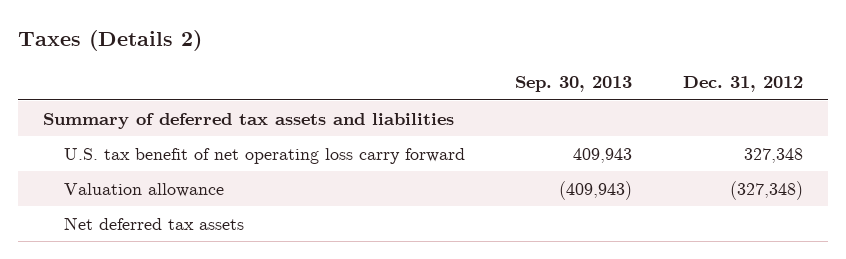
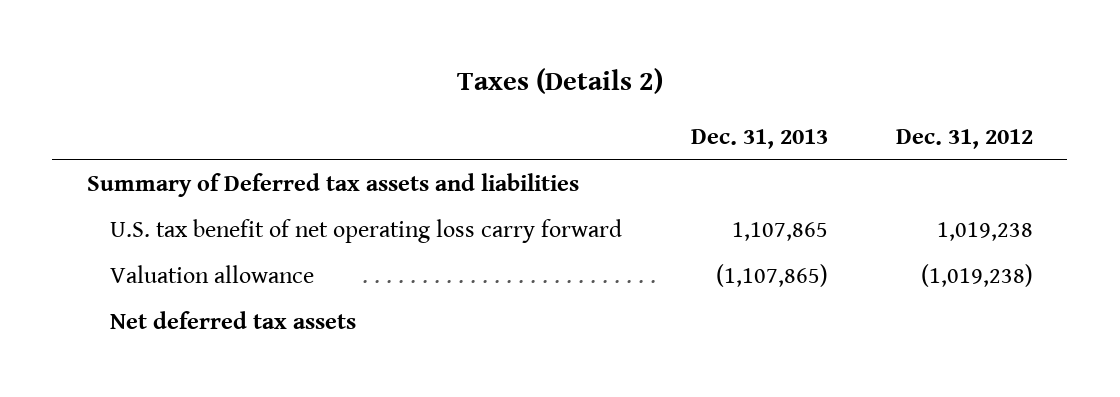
[515,76,633,93] Sep. 30, 2013 -> none
none -> [690,129,828,150] Dec. 31, 2013
[43,112,455,129] Summary of deferred tax assets and liabilities -> [86,173,579,198] Summary of Deferred tax assets and liabilities
[743,147,803,163] 327,348 -> [937,222,1034,242] 1,019,238
[729,180,803,200] (327,348) -> [921,264,1034,288] (1,019,238)

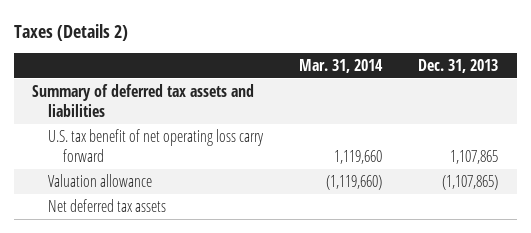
[896,129,1034,150] Dec. 31, 2012 -> none
none -> [299,58,384,73] Mar. 31, 2014
[86,173,579,198] Summary of Deferred tax assets and liabilities -> [32,83,255,117] Summary of deferred tax assets and liabilities

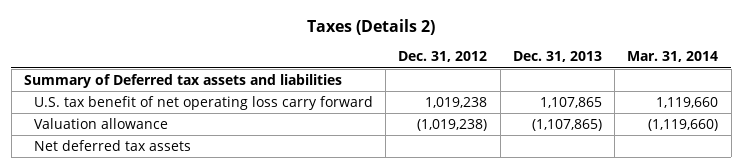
none -> [398,51,488,63] Dec. 31, 2012
[32,83,255,117] Summary of deferred tax assets and liabilities -> [24,73,343,88] Summary of Deferred tax assets and liabilities

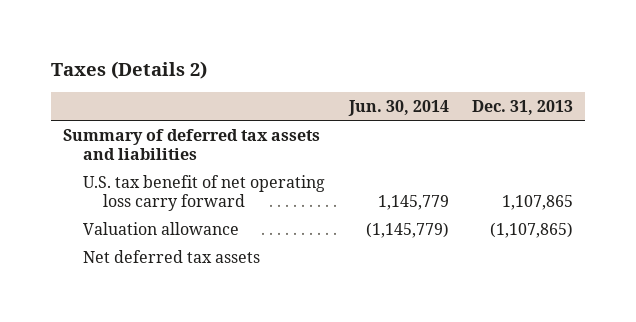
[398,51,488,63] Dec. 31, 2012 -> none
[627,51,719,63] Mar. 31, 2014 -> none
none -> [347,99,449,116] Jun. 30, 2014
[24,73,343,88] Summary of Deferred tax assets and liabilities -> [63,128,321,160] Summary of deferred tax assets and liabilities

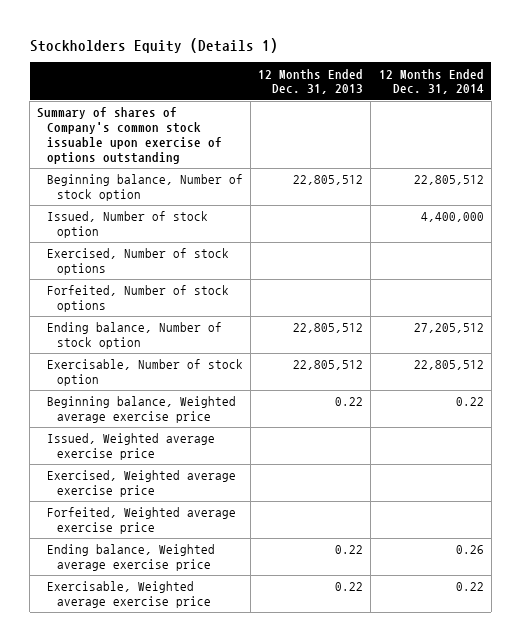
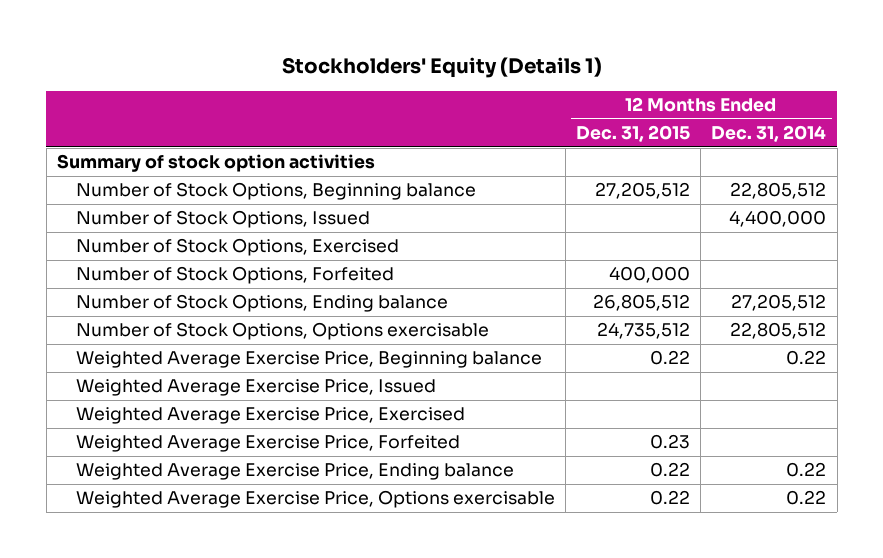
[29,37,278,53] Stockholders Equity (Details 1) -> [281,57,602,79] Stockholders' Equity (Details 1)
[258,68,364,95] 12 Months Ended Dec. 31, 2013 -> none
none -> [576,124,691,142] Dec. 31, 2015
[37,107,223,164] Summary of shares of Company's common stock issuable upon exercise of options outstanding -> none
none -> [56,154,375,173] Summary of stock option activities
[47,174,244,202] Beginning balance, Number of stock option -> [75,182,476,201] Number of Stock Options, Beginning balance
[47,211,209,239] Issued, Number of stock option -> [75,210,370,229] Number of Stock Options, Issued
[47,248,230,276] Exercised, Number of stock options -> [75,238,399,257] Number of Stock Options, Exercised
[47,285,230,313] Forfeited, Number of stock options -> [75,266,394,285] Number of Stock Options, Forfeited
[47,322,223,350] Ending balance, Number of stock option -> [75,294,448,313] Number of Stock Options, Ending balance
[47,359,244,387] Exercisable, Number of stock option -> [75,322,489,341] Number of Stock Options, Options exercisable
[47,396,237,424] Beginning balance, Weighted average exercise price -> [75,351,542,369] Weighted Average Exercise Price, Beginning balance
[47,433,216,461] Issued, Weighted average exercise price -> [75,379,436,397] Weighted Average Exercise Price, Issued
[47,470,237,498] Exercised, Weighted average exercise price -> [75,407,465,425] Weighted Average Exercise Price, Exercised
[47,507,237,535] Forfeited, Weighted average exercise price -> [75,435,460,453] Weighted Average Exercise Price, Forfeited
[47,544,216,572] Ending balance, Weighted average exercise price -> [75,463,514,481] Weighted Average Exercise Price, Ending balance
[455,545,484,555] 0.26 -> [786,462,827,478] 0.22
[47,581,211,609] Exercisable, Weighted average exercise price -> [75,490,555,509] Weighted Average Exercise Price, Options exercisable

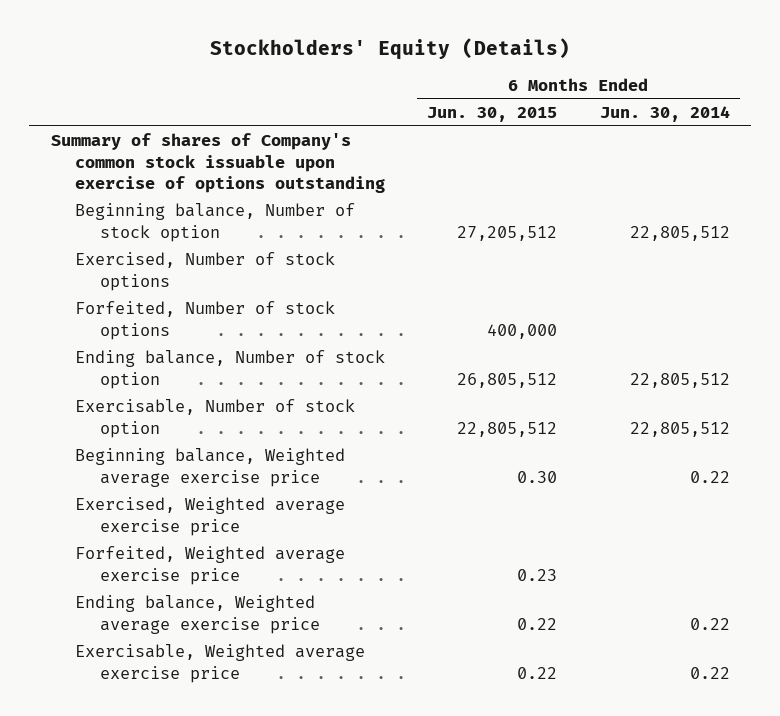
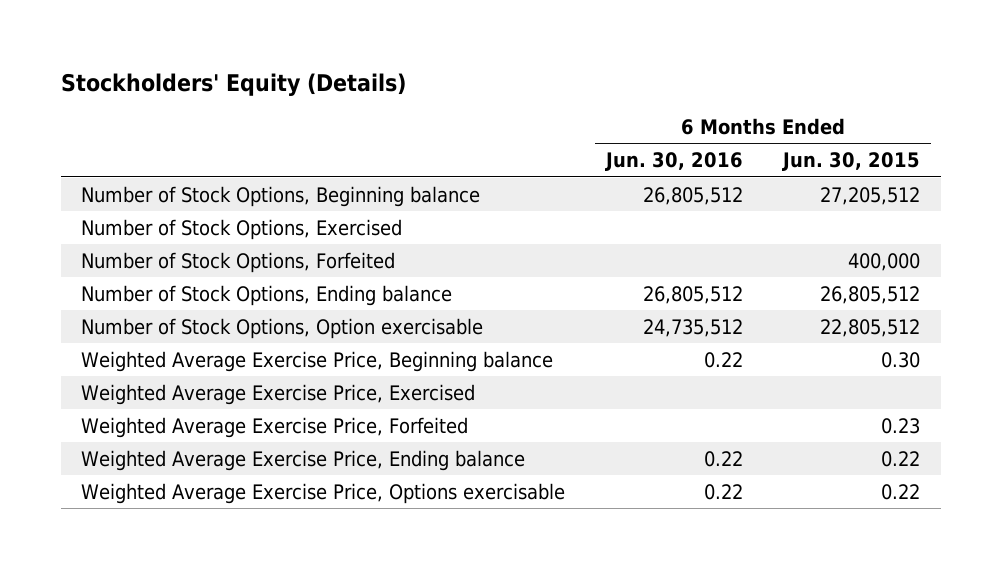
[599,105,730,122] Jun. 30, 2014 -> none
none -> [604,152,743,172] Jun. 30, 2016
[50,133,386,194] Summary of shares of Company's common stock issuable upon exercise of options outstanding -> none
[75,203,356,242] Beginning balance, Number of stock option -> [80,185,480,207] Number of Stock Options, Beginning balance
[75,252,336,291] Exercised, Number of stock options -> [80,218,402,240] Number of Stock Options, Exercised
[75,301,336,340] Forfeited, Number of stock options -> [80,251,395,273] Number of Stock Options, Forfeited
[75,350,386,389] Ending balance, Number of stock option -> [80,284,452,306] Number of Stock Options, Ending balance
[75,399,356,438] Exercisable, Number of stock option -> [80,317,483,339] Number of Stock Options, Option exercisable
[75,448,346,487] Beginning balance, Weighted average exercise price -> [80,350,553,372] Weighted Average Exercise Price, Beginning balance
[75,497,346,536] Exercised, Weighted average exercise price -> [80,383,475,405] Weighted Average Exercise Price, Exercised
[75,546,346,585] Forfeited, Weighted average exercise price -> [80,416,468,438] Weighted Average Exercise Price, Forfeited
[75,595,320,634] Ending balance, Weighted average exercise price -> [80,449,525,471] Weighted Average Exercise Price, Ending balance
[75,644,366,683] Exercisable, Weighted average exercise price -> [80,482,565,504] Weighted Average Exercise Price, Options exercisable

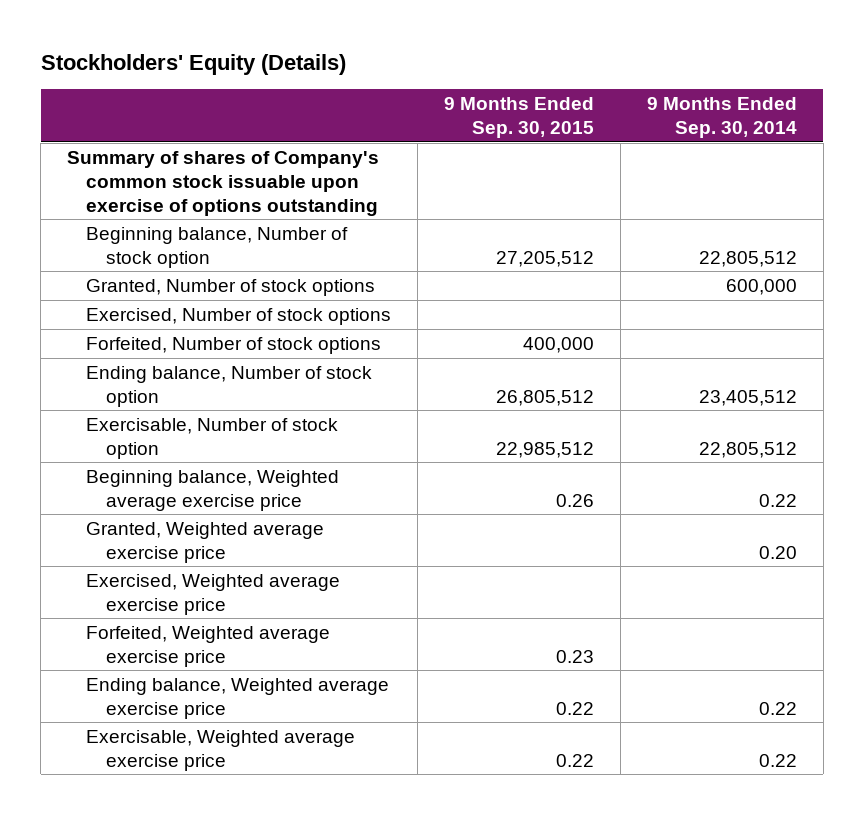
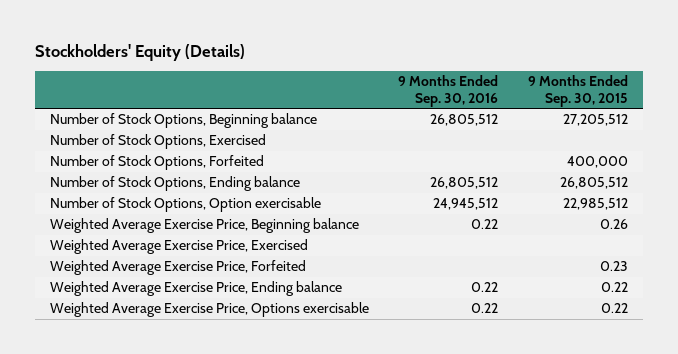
[646,97,797,139] 9 Months Ended Sep. 30, 2014 -> none
none -> [398,75,499,107] 9 Months Ended Sep. 30, 2016
[66,150,379,216] Summary of shares of Company's common stock issuable upon exercise of options outstanding -> none
[86,278,376,296] Granted, Number of stock options -> none
[86,521,325,563] Granted, Weighted average exercise price -> none
[86,226,349,268] Beginning balance, Number of stock option -> [49,113,317,129] Number of Stock Options, Beginning balance
[86,307,392,325] Exercised, Number of stock options -> [49,134,266,150] Number of Stock Options, Exercised
[86,336,382,354] Forfeited, Number of stock options -> [49,155,264,171] Number of Stock Options, Forfeited
[86,365,373,407] Ending balance, Number of stock option -> [49,176,300,192] Number of Stock Options, Ending balance
[86,417,339,459] Exercisable, Number of stock option -> [49,197,321,213] Number of Stock Options, Option exercisable
[86,469,340,511] Beginning balance, Weighted average exercise price -> [49,218,359,234] Weighted Average Exercise Price, Beginning balance
[86,573,341,615] Exercised, Weighted average exercise price -> [49,239,308,255] Weighted Average Exercise Price, Exercised
[86,625,331,667] Forfeited, Weighted average exercise price -> [49,260,306,276] Weighted Average Exercise Price, Forfeited
[86,677,390,719] Ending balance, Weighted average exercise price -> [49,281,342,297] Weighted Average Exercise Price, Ending balance
[86,729,356,771] Exercisable, Weighted average exercise price -> [49,302,369,318] Weighted Average Exercise Price, Options exercisable

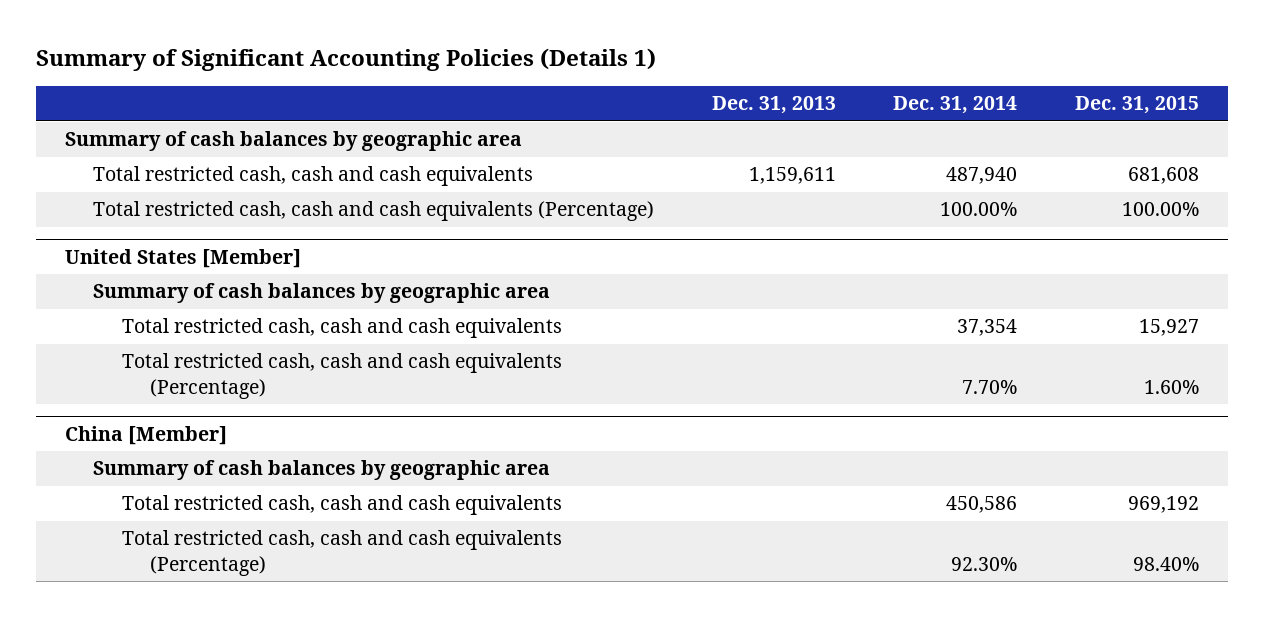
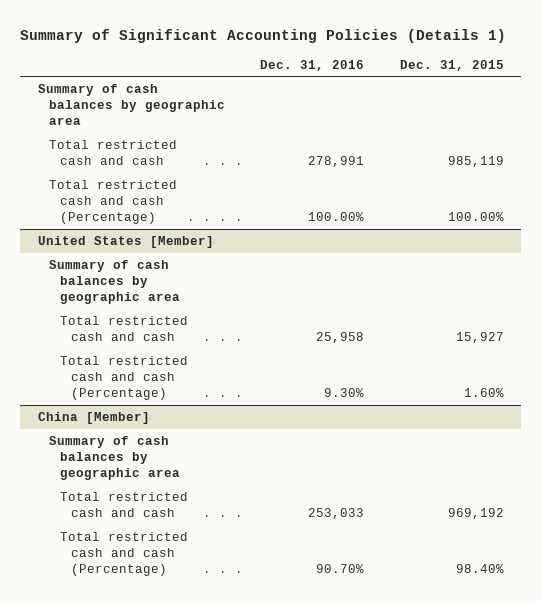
[711,96,836,115] Dec. 31, 2013 -> none
[893,96,1018,115] Dec. 31, 2014 -> none
none -> [260,59,365,71] Dec. 31, 2016
[93,166,534,187] Total restricted cash, cash and cash equivalents -> [48,139,177,166] Total restricted cash and cash
[1127,167,1199,185] 681,608 -> [447,156,504,168] 985,119
[93,201,655,222] Total restricted cash, cash and cash equivalents (Percentage) -> [48,179,177,225] Total restricted cash and cash (Percentage)
[121,318,562,339] Total restricted cash, cash and cash equivalents -> [59,315,188,342] Total restricted cash and cash
[121,353,562,399] Total restricted cash, cash and cash equivalents (Percentage) -> [59,355,188,401] Total restricted cash and cash (Percentage)
[121,495,562,516] Total restricted cash, cash and cash equivalents -> [59,491,188,518] Total restricted cash and cash
[121,530,562,576] Total restricted cash, cash and cash equivalents (Percentage) -> [59,531,188,577] Total restricted cash and cash (Percentage)

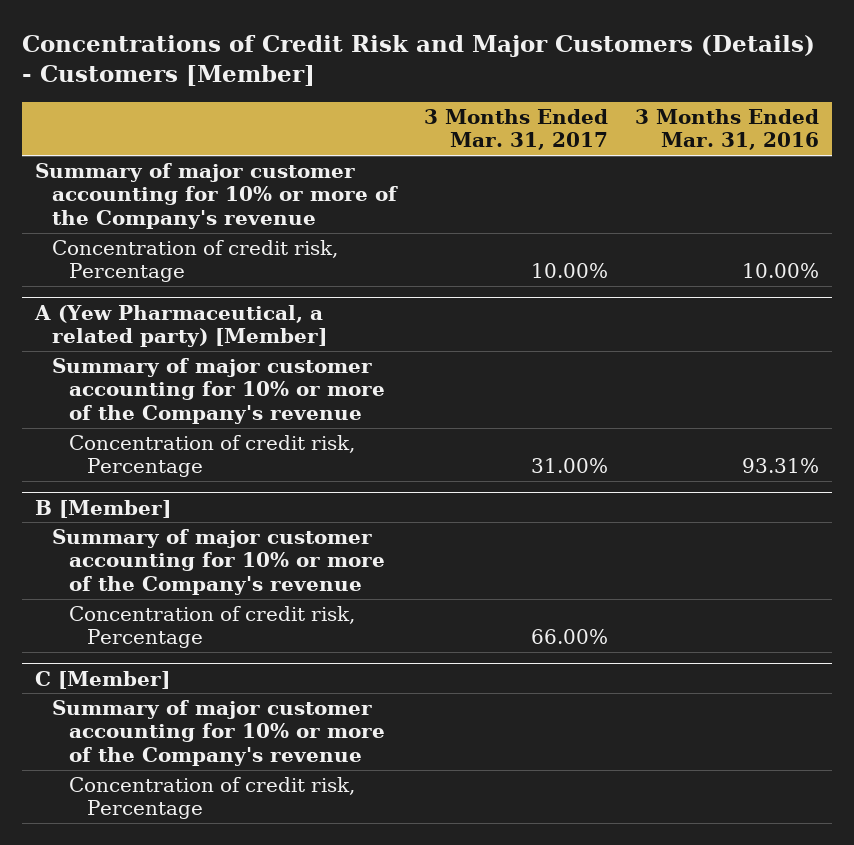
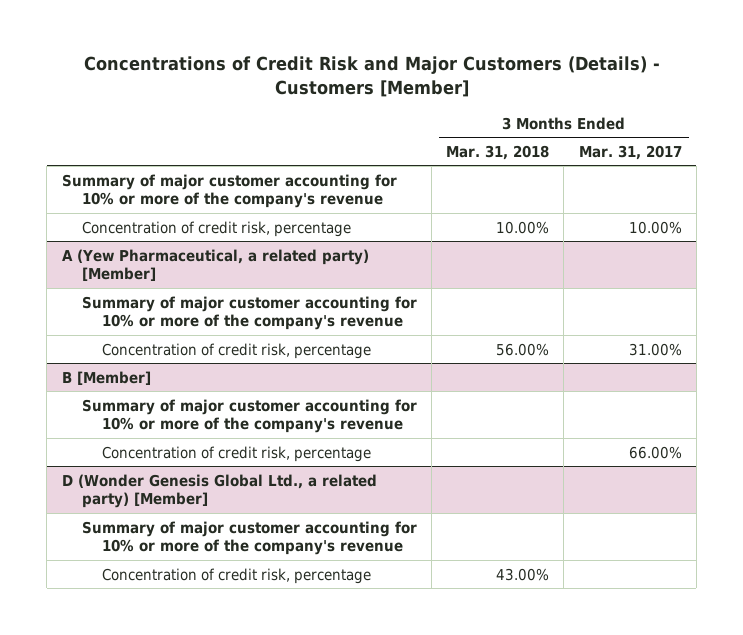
[634,109,819,151] 3 Months Ended Mar. 31, 2016 -> none
none -> [446,144,550,160] Mar. 31, 2018
[35,162,399,229] Summary of major customer accounting for 10% or more of the Company's revenue -> [61,173,397,209] Summary of major customer accounting for 10% or more of the company's revenue
[52,239,339,283] Concentration of credit risk, Percentage -> [81,220,351,237] Concentration of credit risk, percentage
[52,357,386,424] Summary of major customer accounting for 10% or more of the Company's revenue -> [81,295,417,331] Summary of major customer accounting for 10% or more of the company's revenue
[69,434,356,478] Concentration of credit risk, Percentage -> [101,342,371,359] Concentration of credit risk, percentage
[52,528,386,595] Summary of major customer accounting for 10% or more of the Company's revenue -> [81,398,417,434] Summary of major customer accounting for 10% or more of the company's revenue
[69,605,356,649] Concentration of credit risk, Percentage -> [101,445,371,462] Concentration of credit risk, percentage
[35,670,171,689] C [Member] -> [61,473,377,509] D (Wonder Genesis Global Ltd., a related party) [Member]
[52,699,386,766] Summary of major customer accounting for 10% or more of the Company's revenue -> [81,520,417,556] Summary of major customer accounting for 10% or more of the company's revenue
[69,776,356,820] Concentration of credit risk, Percentage -> [101,567,371,584] Concentration of credit risk, percentage

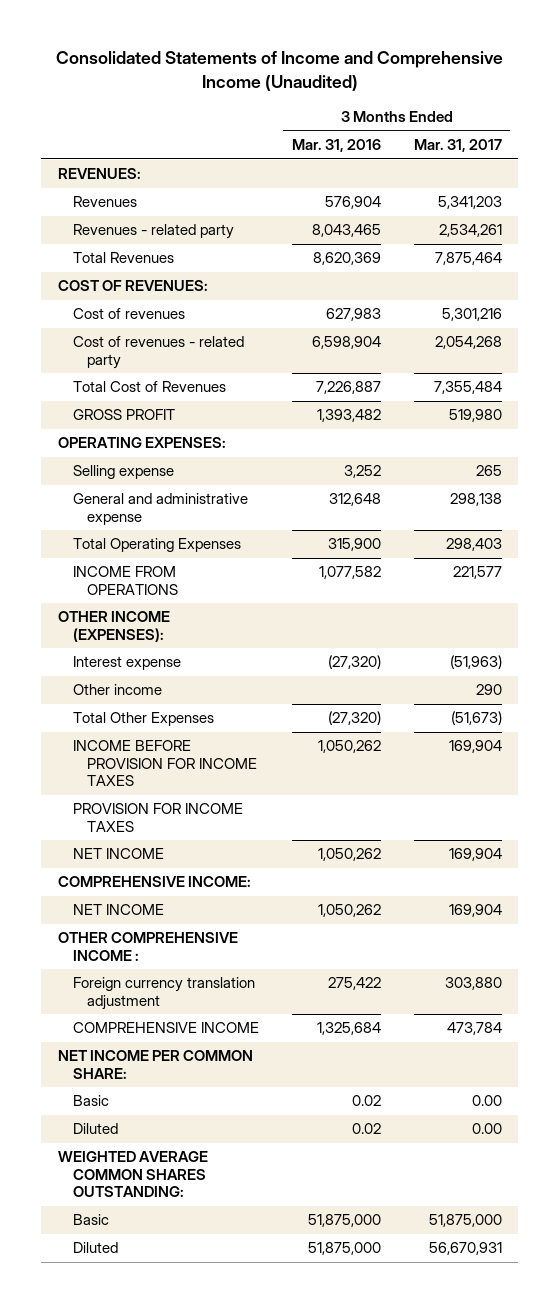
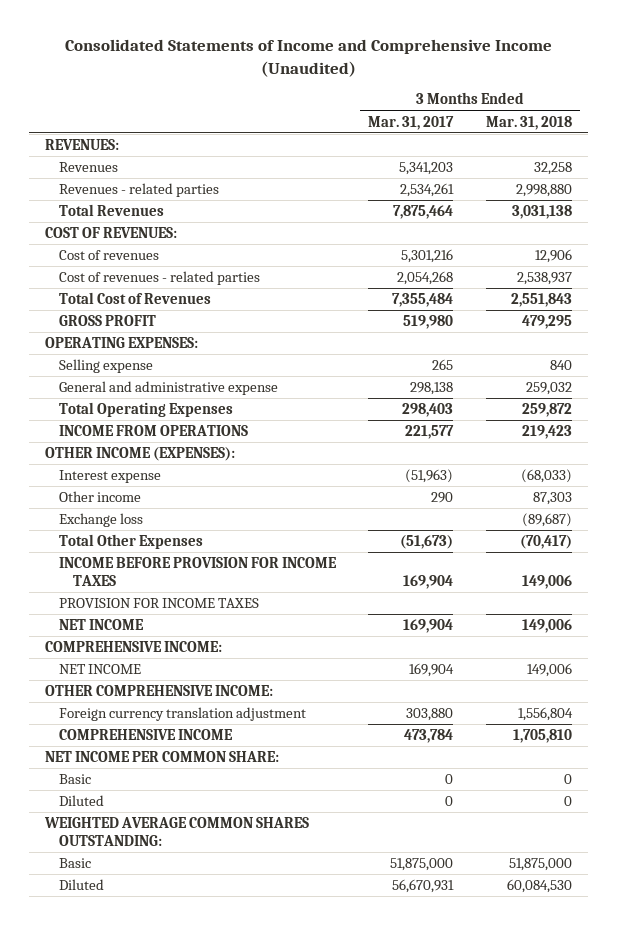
[291,139,381,153] Mar. 31, 2016 -> none
none -> [486,115,573,130] Mar. 31, 2018
[72,224,234,240] Revenues - related party -> [58,183,219,198] Revenues - related parties
[72,336,244,369] Cost of revenues - related party -> [58,271,260,286] Cost of revenues - related parties
none -> [58,513,143,528] Exchange loss
[57,932,238,961] OTHER COMPREHENSIVE INCOME : -> [45,685,274,697] OTHER COMPREHENSIVE INCOME:
[471,1095,502,1107] 0.00 -> [445,774,454,785] 0
[471,1123,502,1135] 0.00 -> [445,796,454,807] 0

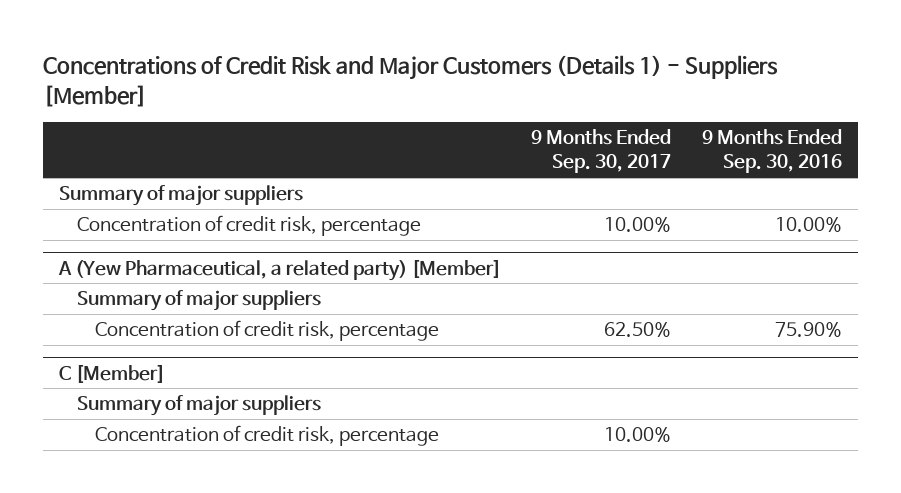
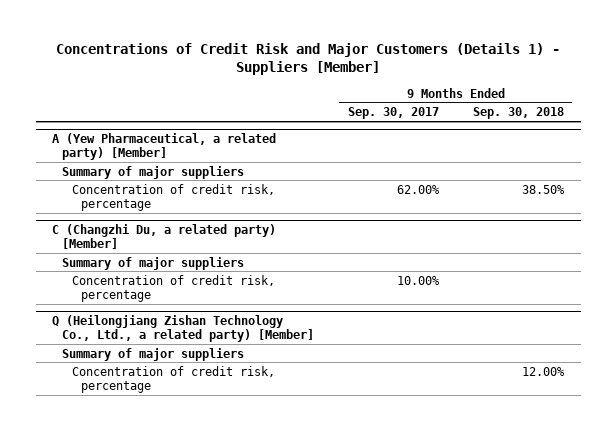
[702,129,843,174] 9 Months Ended Sep. 30, 2016 -> none
none -> [472,107,564,120] Sep. 30, 2018
[58,185,303,207] Summary of major suppliers -> none
[76,215,421,237] Concentration of credit risk, percentage -> none
[604,322,672,338] 62.50% -> [396,184,440,194] 62.00%
[58,363,165,383] C [Member] -> [52,223,277,250] C (Changzhi Du, a related party) [Member]
none -> [52,314,315,343] Q (Heilongjiang Zishan Technology Co., Ltd., a related party) [Member]
none -> [62,347,245,361] Summary of major suppliers
none -> [71,365,275,393] Concentration of credit risk, percentage

